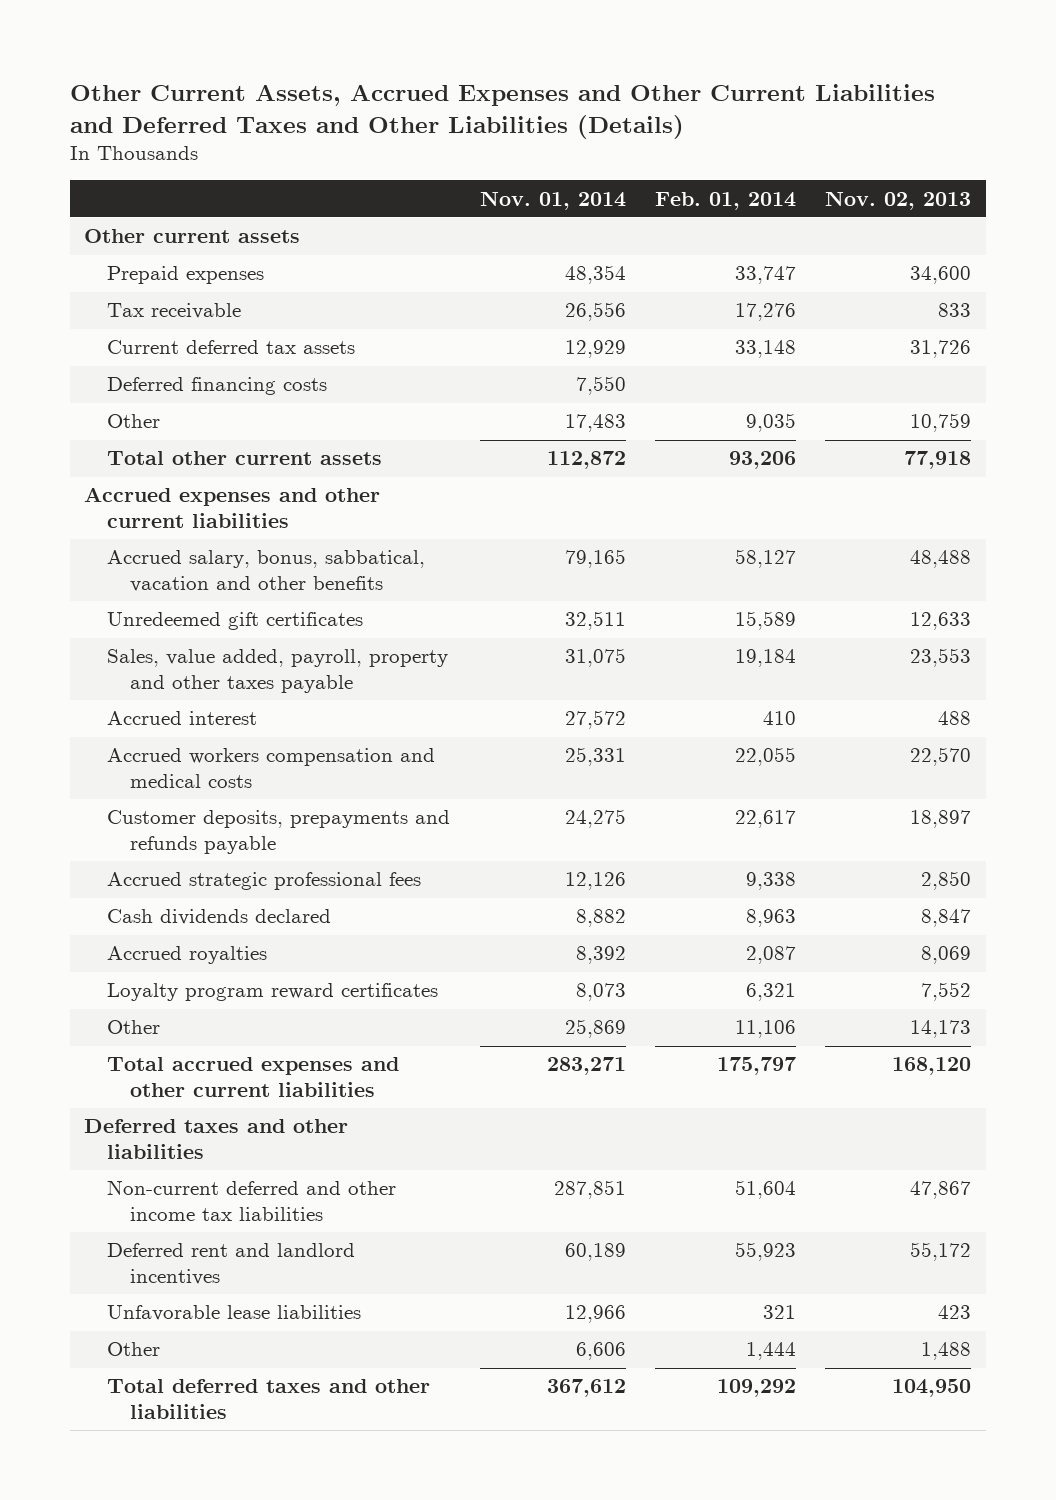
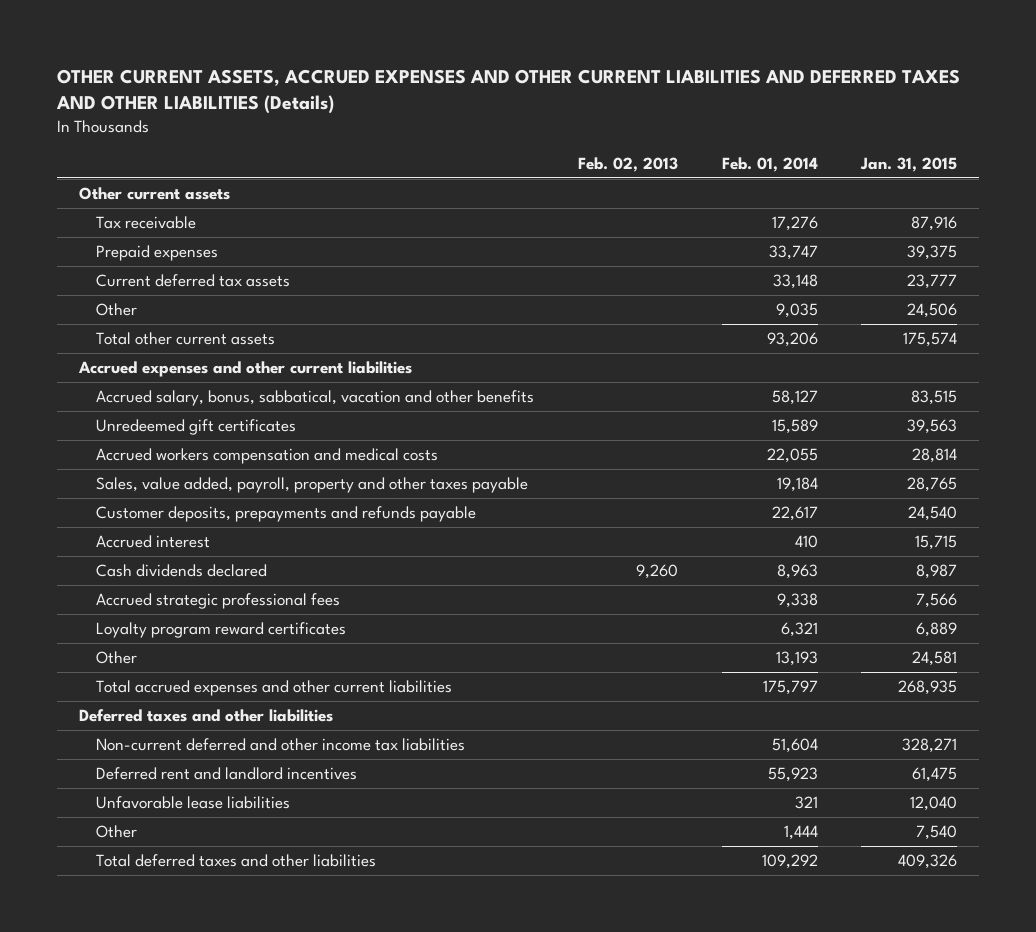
[69,84,935,139] Other Current Assets, Accrued Expenses and Other Current Liabilities and Deferred Taxes and Other Liabilities (Details) -> [55,69,960,115] OTHER CURRENT ASSETS, ACCRUED EXPENSES AND OTHER CURRENT LIABILITIES AND DEFERRED TAXES AND OTHER LIABILITIES (Details)
[479,190,626,210] Nov. 01, 2014 -> none
[825,190,972,210] Nov. 02, 2013 -> none
none -> [577,156,678,172] Feb. 02, 2013
none -> [860,156,958,172] Jan. 31, 2015
[107,266,265,285] Prepaid expenses -> [96,245,219,262] Prepaid expenses
[107,377,328,396] Deferred financing costs -> none
[107,649,449,693] Sales, value added, payroll, property and other taxes payable -> [96,477,529,494] Sales, value added, payroll, property and other taxes payable
[107,711,258,726] Accrued interest -> [96,535,211,549] Accrued interest
[107,946,268,965] Accrued royalties -> none
[107,872,422,891] Accrued strategic professional fees -> [96,593,341,610] Accrued strategic professional fees
[735,1020,797,1039] 11,106 -> [775,651,818,667] 13,193

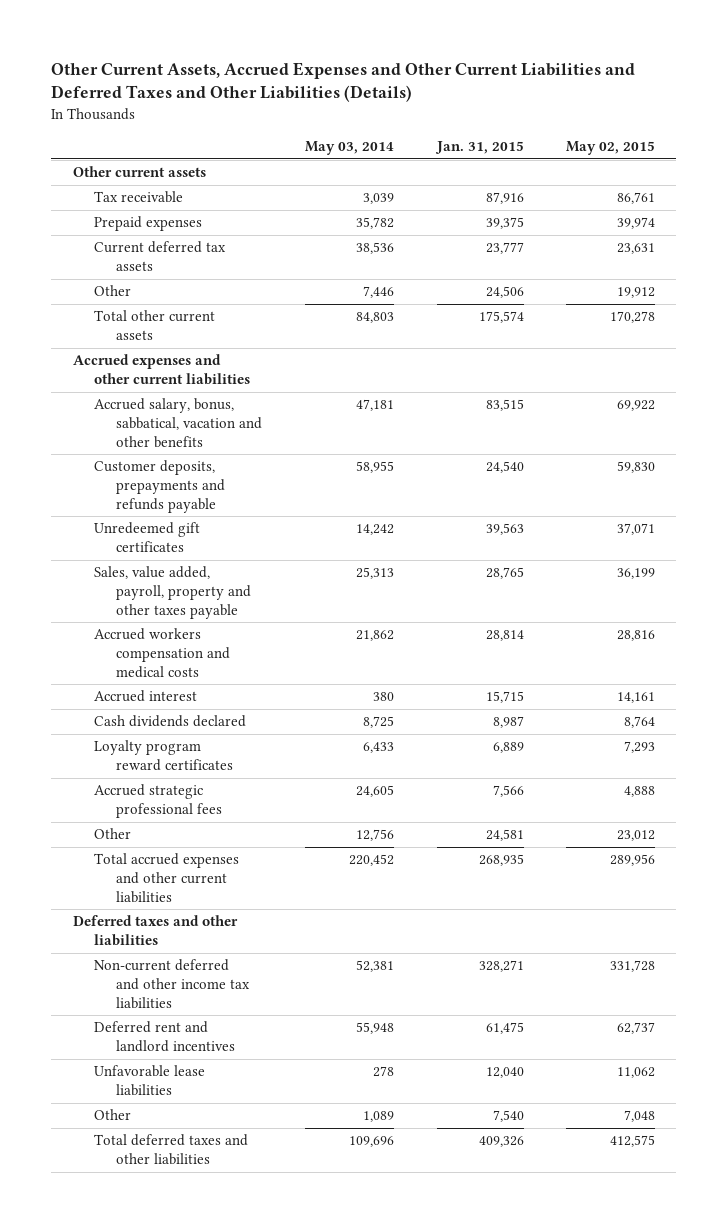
[55,69,960,115] OTHER CURRENT ASSETS, ACCRUED EXPENSES AND OTHER CURRENT LIABILITIES AND DEFERRED TAXES AND OTHER LIABILITIES (Details) -> [51,61,636,103] Other Current Assets, Accrued Expenses and Other Current Liabilities and Deferred Taxes and Other Liabilities (Details)
[577,156,678,172] Feb. 02, 2013 -> none
[721,156,818,172] Feb. 01, 2014 -> none
none -> [304,141,394,156] May 03, 2014
none -> [566,141,656,156] May 02, 2015
[96,506,477,523] Customer deposits, prepayments and refunds payable -> [94,460,226,513] Customer deposits, prepayments and refunds payable
[96,448,439,465] Accrued workers compensation and medical costs -> [94,628,231,678] Accrued workers compensation and medical costs
[96,593,341,610] Accrued strategic professional fees -> [94,784,223,819] Accrued strategic professional fees

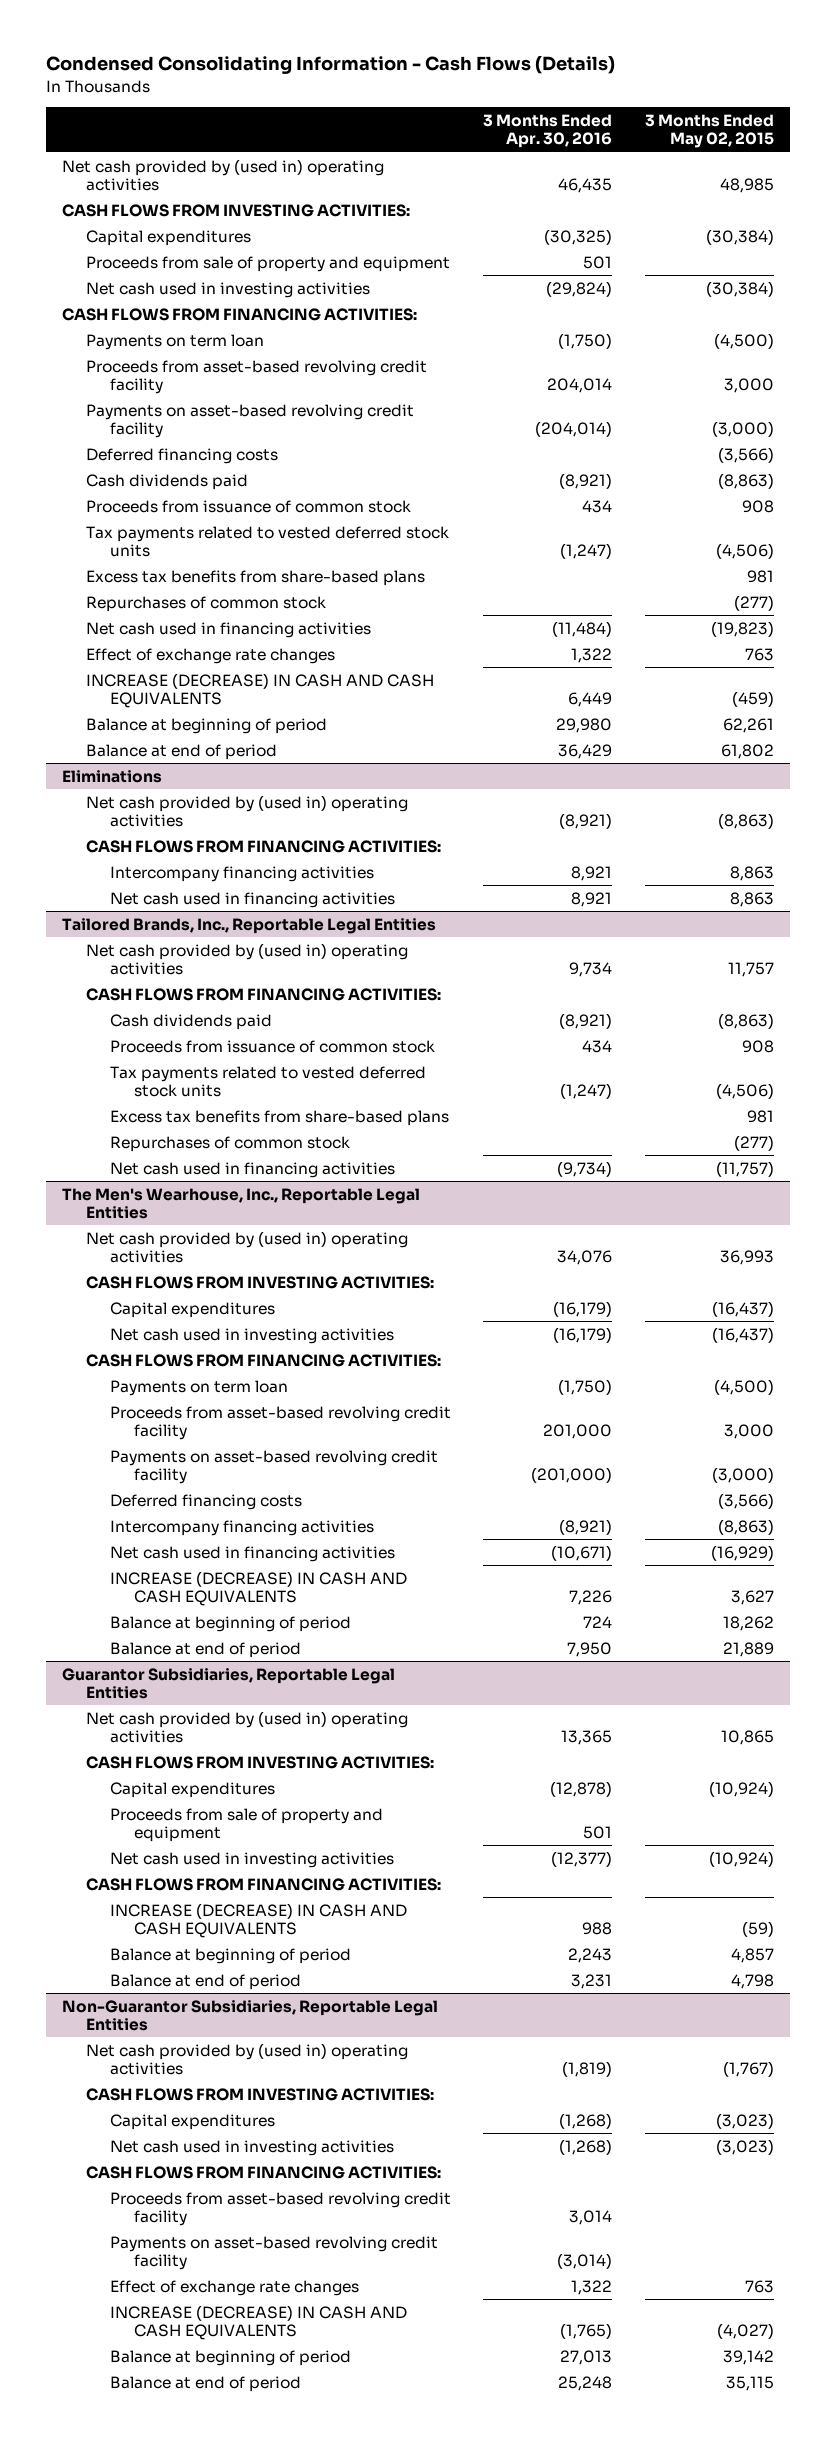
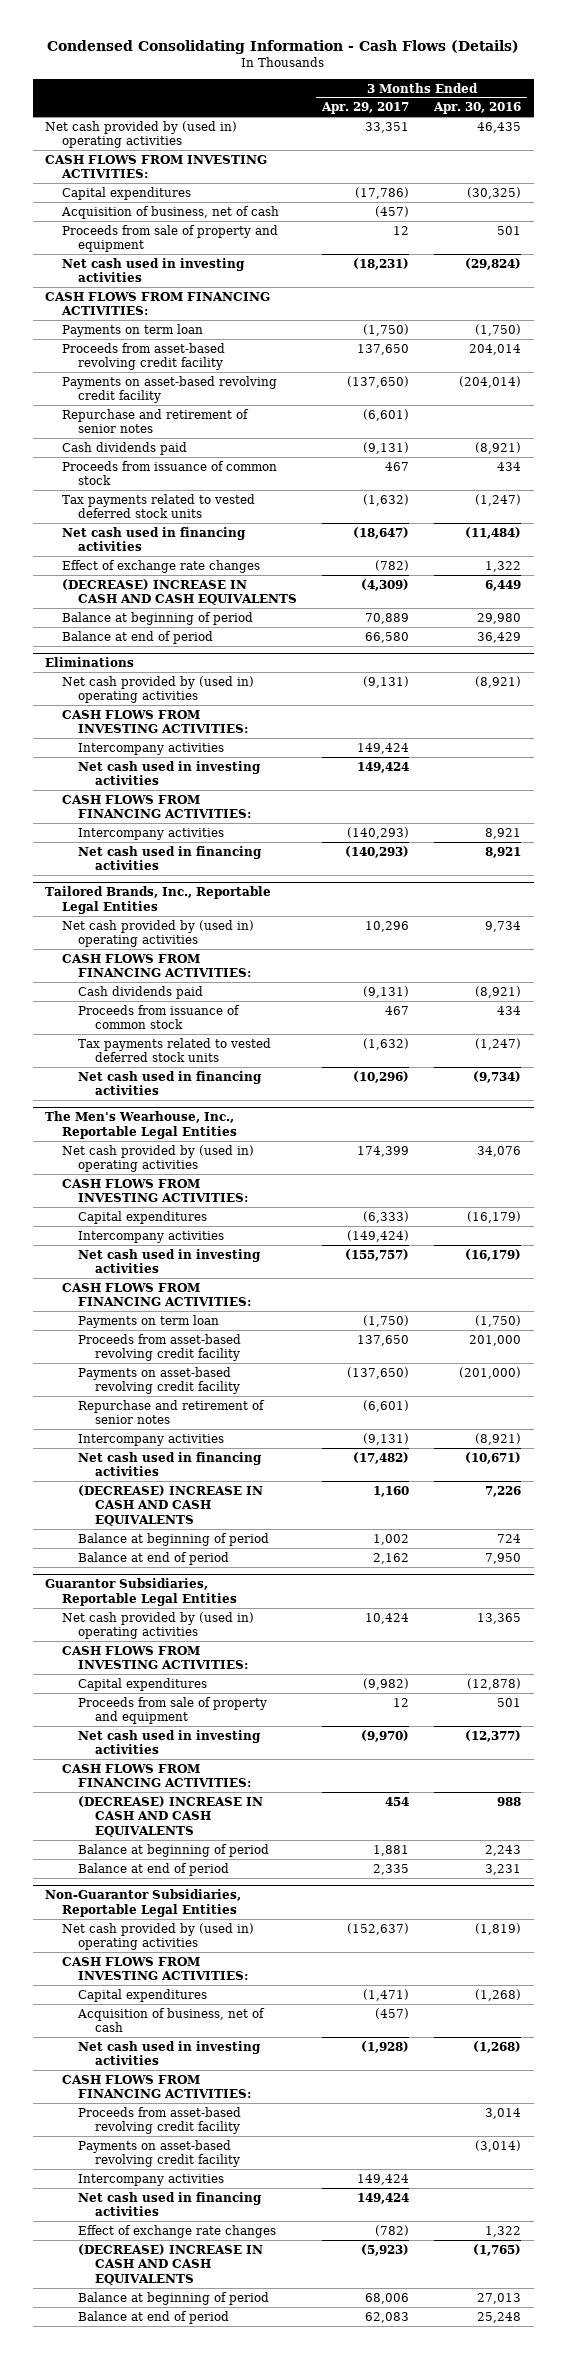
[644,114,774,149] 3 Months Ended May 02, 2015 -> none
none -> [321,102,410,115] Apr. 29, 2017
none -> [60,205,279,219] Acquisition of business, net of cash
[86,447,279,464] Deferred financing costs -> none
none -> [61,408,249,434] Repurchase and retirement of senior notes
[86,569,426,586] Excess tax benefits from share-based plans -> none
[86,595,327,612] Repurchases of common stock -> none
[86,672,435,708] INCREASE (DECREASE) IN CASH AND CASH EQUIVALENTS -> [61,578,298,606] (DECREASE) INCREASE IN CASH AND CASH EQUIVALENTS
none -> [61,709,249,734] CASH FLOWS FROM INVESTING ACTIVITIES:
none -> [78,742,225,755] Intercompany activities
none -> [78,760,262,786] Net cash used in investing activities
[109,865,374,882] Intercompany financing activities -> [78,827,225,840] Intercompany activities
[109,1109,449,1126] Excess tax benefits from share-based plans -> none
[109,1135,350,1152] Repurchases of common stock -> none
none -> [78,1230,225,1243] Intercompany activities
[109,1493,302,1510] Deferred financing costs -> none
none -> [78,1399,266,1425] Repurchase and retirement of senior notes
[109,1519,374,1536] Intercompany financing activities -> [78,1433,225,1446] Intercompany activities
[109,1570,407,1606] INCREASE (DECREASE) IN CASH AND CASH EQUIVALENTS -> [78,1484,264,1527] (DECREASE) INCREASE IN CASH AND CASH EQUIVALENTS
[109,1902,407,1938] INCREASE (DECREASE) IN CASH AND CASH EQUIVALENTS -> [78,1795,264,1838] (DECREASE) INCREASE IN CASH AND CASH EQUIVALENTS
none -> [77,2007,266,2033] Acquisition of business, net of cash
none -> [78,2173,225,2186] Intercompany activities
none -> [78,2191,263,2217] Net cash used in financing activities
[109,2304,407,2340] INCREASE (DECREASE) IN CASH AND CASH EQUIVALENTS -> [78,2243,264,2286] (DECREASE) INCREASE IN CASH AND CASH EQUIVALENTS

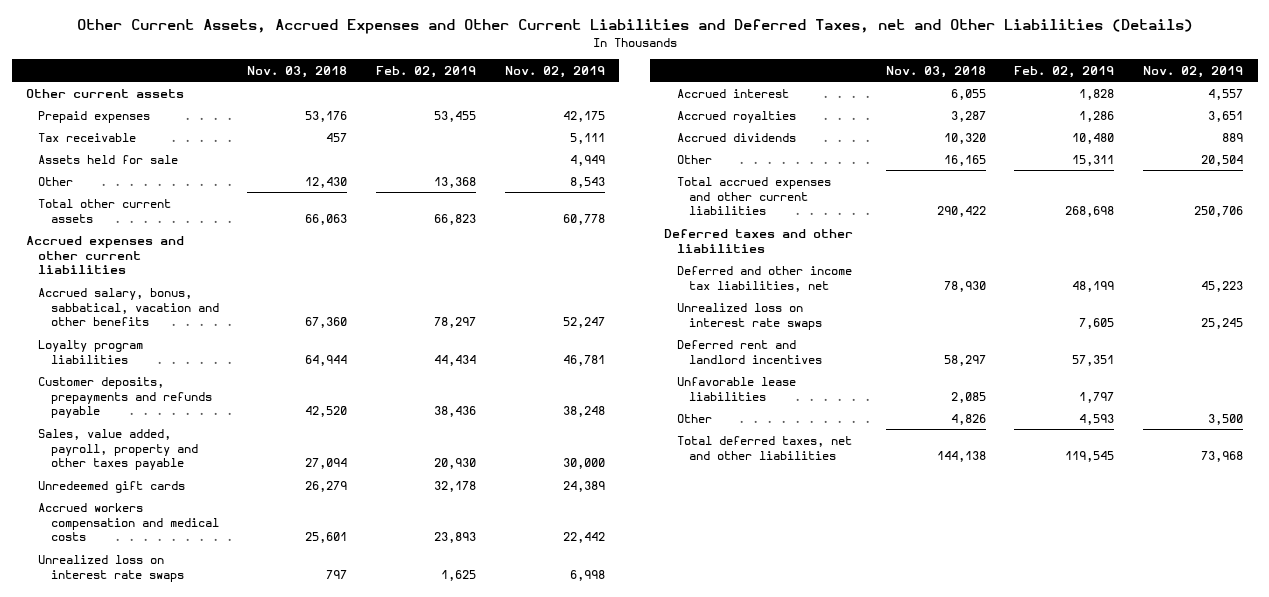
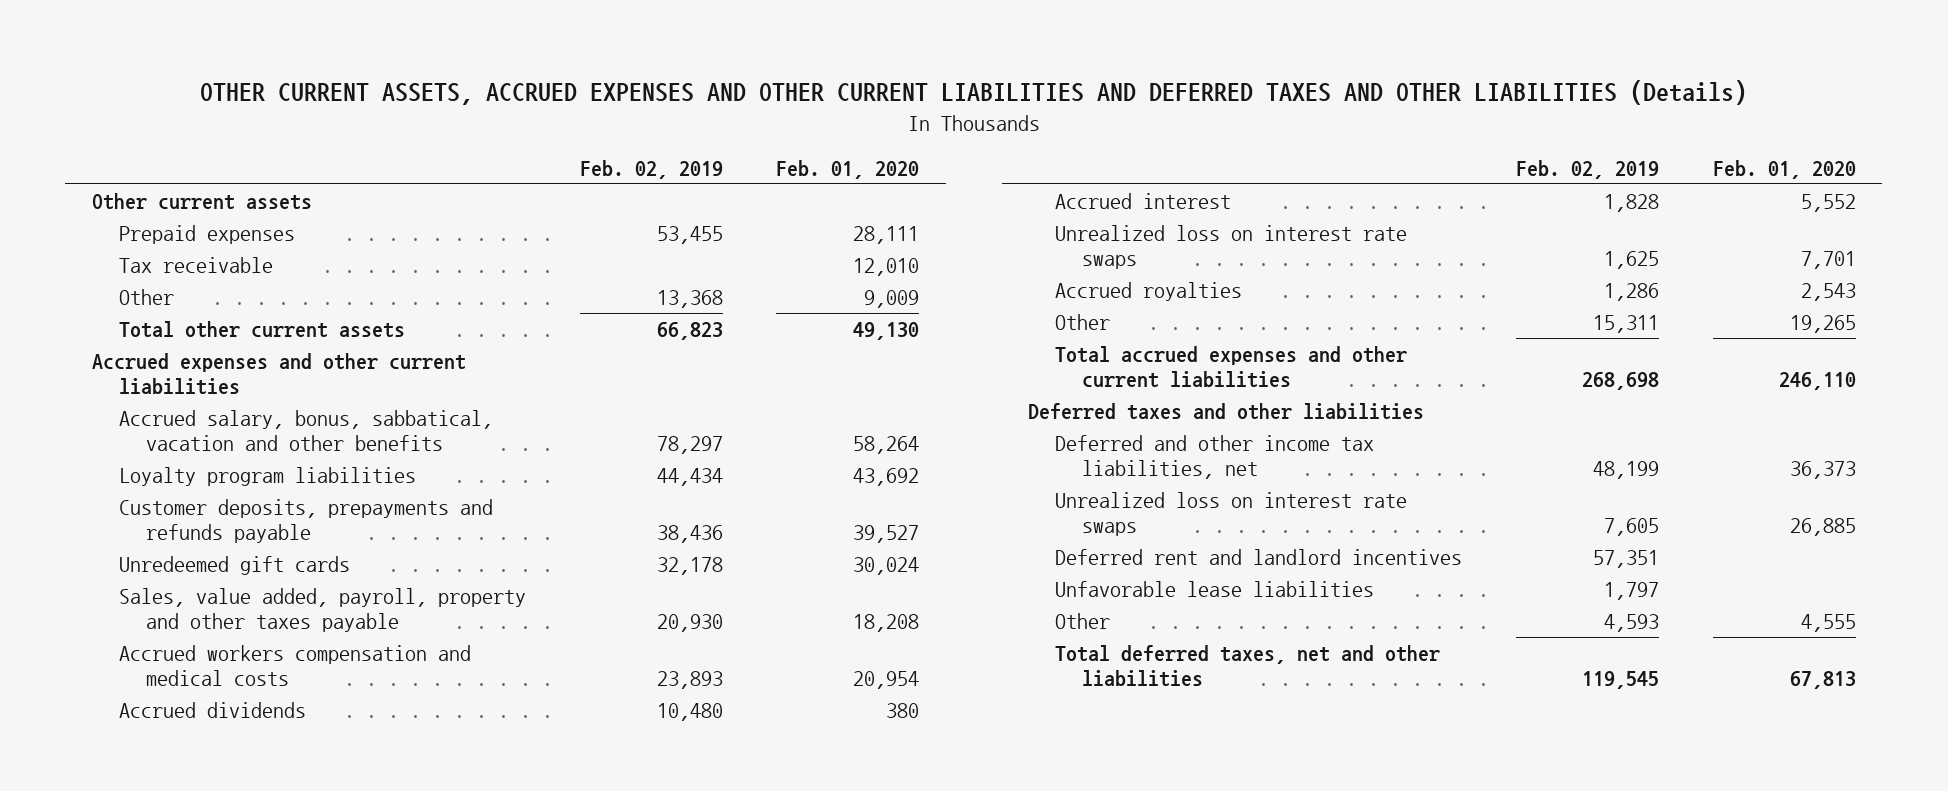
[76,19,1193,35] Other Current Assets, Accrued Expenses and Other Current Liabilities and Deferred Taxes, net and Other Liabilities (Details) -> [199,79,1747,105] OTHER CURRENT ASSETS, ACCRUED EXPENSES AND OTHER CURRENT LIABILITIES AND DEFERRED TAXES AND OTHER LIABILITIES (Details)
[247,65,348,78] Nov. 03, 2018 -> none
[505,65,606,78] Nov. 02, 2019 -> none
none -> [776,159,920,179] Feb. 01, 2020
[38,154,179,164] Assets held for sale -> none
[38,428,198,471] Sales, value added, payroll, property and other taxes payable -> [118,587,526,633] Sales, value added, payroll, property and other taxes payable
[676,132,796,142] Accrued dividends -> [118,701,306,718] Accrued dividends
[38,554,184,582] Unrealized loss on interest rate swaps -> [1055,224,1408,270] Unrealized loss on interest rate swaps

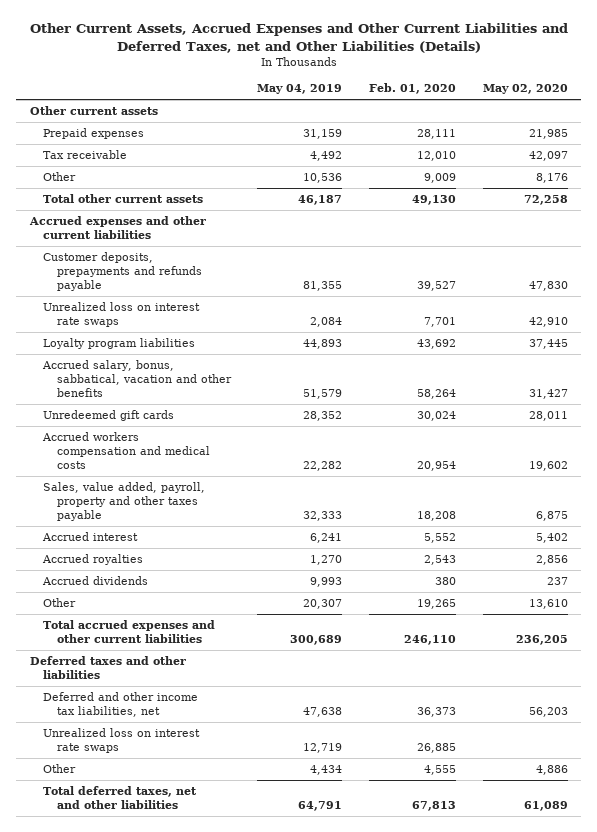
[199,79,1747,105] OTHER CURRENT ASSETS, ACCRUED EXPENSES AND OTHER CURRENT LIABILITIES AND DEFERRED TAXES AND OTHER LIABILITIES (Details) -> [29,23,568,53] Other Current Assets, Accrued Expenses and Other Current Liabilities and Deferred Taxes, net and Other Liabilities (Details)
[579,159,723,179] Feb. 02, 2019 -> none
none -> [257,84,343,95] May 04, 2019
none -> [482,84,568,95] May 02, 2020
[1055,224,1408,270] Unrealized loss on interest rate swaps -> [43,302,201,328] Unrealized loss on interest rate swaps
[118,466,416,486] Loyalty program liabilities -> [43,338,196,350] Loyalty program liabilities
[118,409,493,452] Accrued salary, bonus, sabbatical, vacation and other benefits -> [42,360,232,398] Accrued salary, bonus, sabbatical, vacation and other benefits
[118,587,526,633] Sales, value added, payroll, property and other taxes payable -> [43,482,206,522] Sales, value added, payroll, property and other taxes payable
[118,701,306,718] Accrued dividends -> [42,576,149,586] Accrued dividends
[1055,548,1463,565] Deferred rent and landlord incentives -> none
[1055,580,1375,597] Unfavorable lease liabilities -> none

